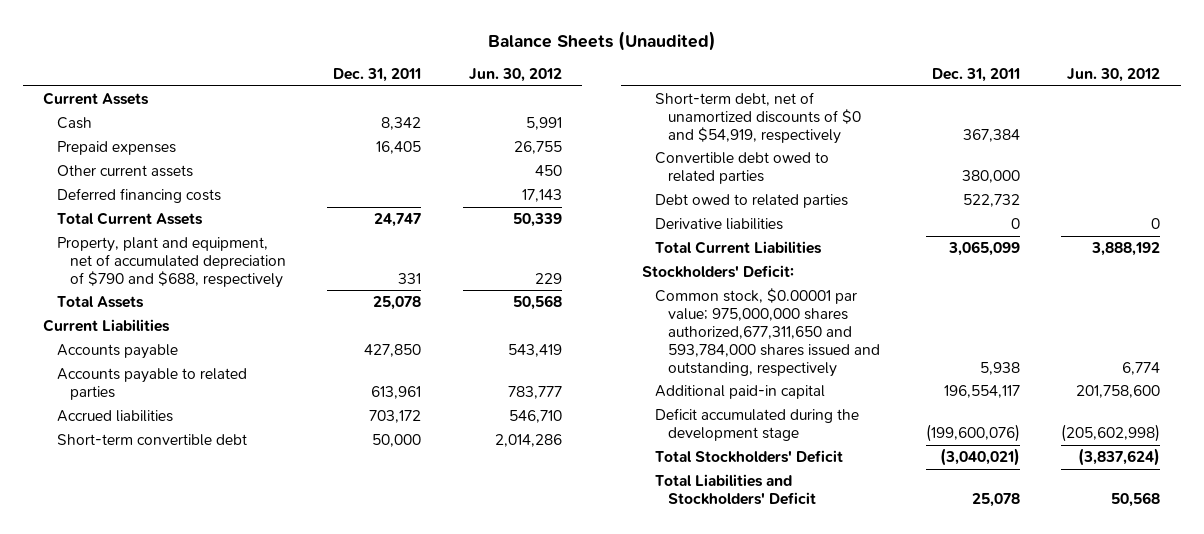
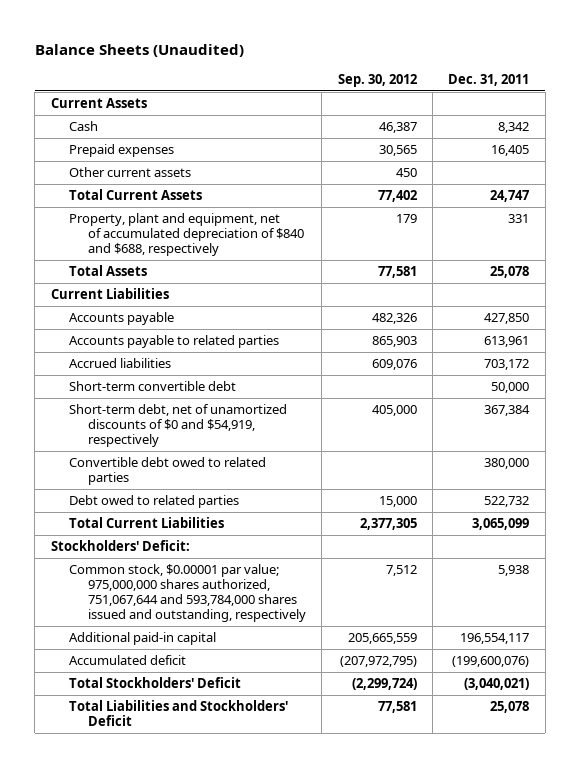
[468,68,562,83] Jun. 30, 2012 -> none
none -> [337,73,417,87] Sep. 30, 2012
[56,188,221,204] Deferred financing costs -> none
[56,237,286,288] Property, plant and equipment, net of accumulated depreciation of $790 and $688, respectively -> [69,213,304,257] Property, plant and equipment, net of accumulated depreciation of $840 and $688, respectively
[654,218,783,231] Derivative liabilities -> none
[654,288,880,377] Common stock, $0.00001 par value; 975,000,000 shares authorized,677,311,650 and 593,784,000 shares issued and outstanding, respectively -> [69,564,306,623] Common stock, $0.00001 par value; 975,000,000 shares authorized, 751,067,644 and 593,784,000 shares issued and outstanding, respectively
[654,408,859,441] Deficit accumulated during the development stage -> [69,655,187,666] Accumulated deficit

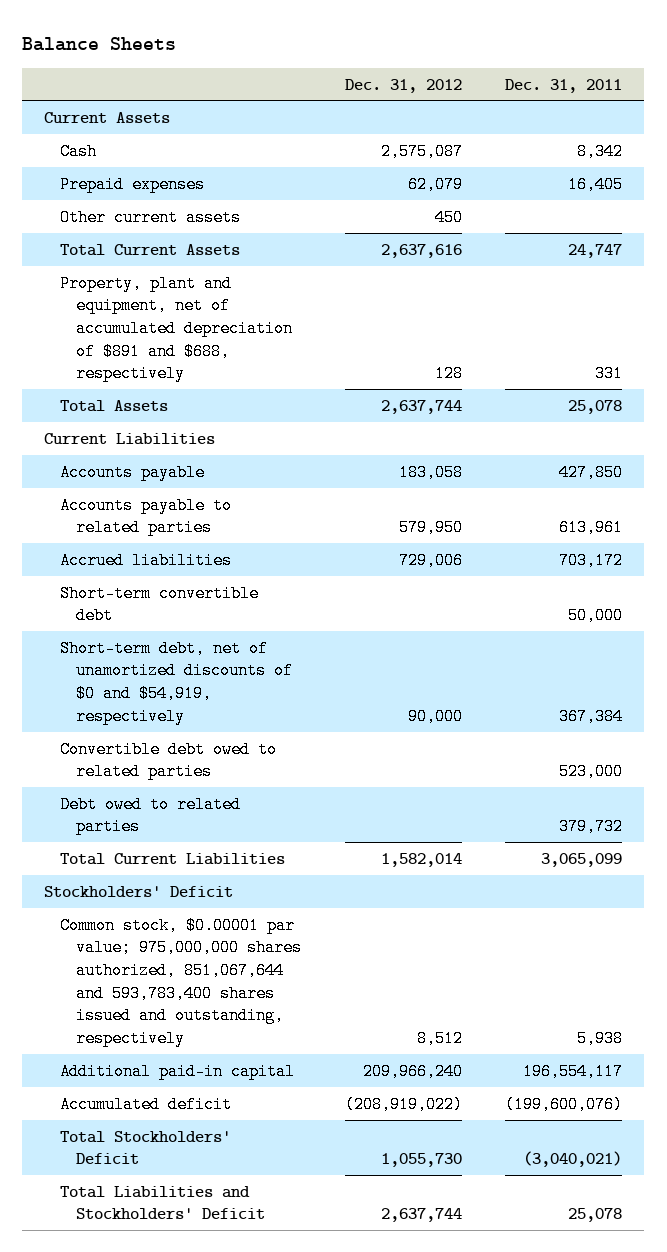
[34,43,244,57] Balance Sheets (Unaudited) -> [22,36,177,51] Balance Sheets
[337,73,417,87] Sep. 30, 2012 -> none
none -> [344,78,462,93] Dec. 31, 2012
[69,213,304,257] Property, plant and equipment, net of accumulated depreciation of $840 and $688, respectively -> [60,274,294,383] Property, plant and equipment, net of accumulated depreciation of $891 and $688, respectively
[484,458,530,470] 380,000 -> [559,763,624,781] 523,000
[484,496,530,508] 522,732 -> [559,818,624,836] 379,732
[50,540,190,552] Stockholders' Deficit: -> [44,885,234,897] Stockholders' Deficit
[69,564,306,623] Common stock, $0.00001 par value; 975,000,000 shares authorized, 751,067,644 and 593,784,000 shares issued and outstanding, respectively -> [60,916,303,1048] Common stock, $0.00001 par value; 975,000,000 shares authorized, 851,067,644 and 593,783,400 shares issued and outstanding, respectively

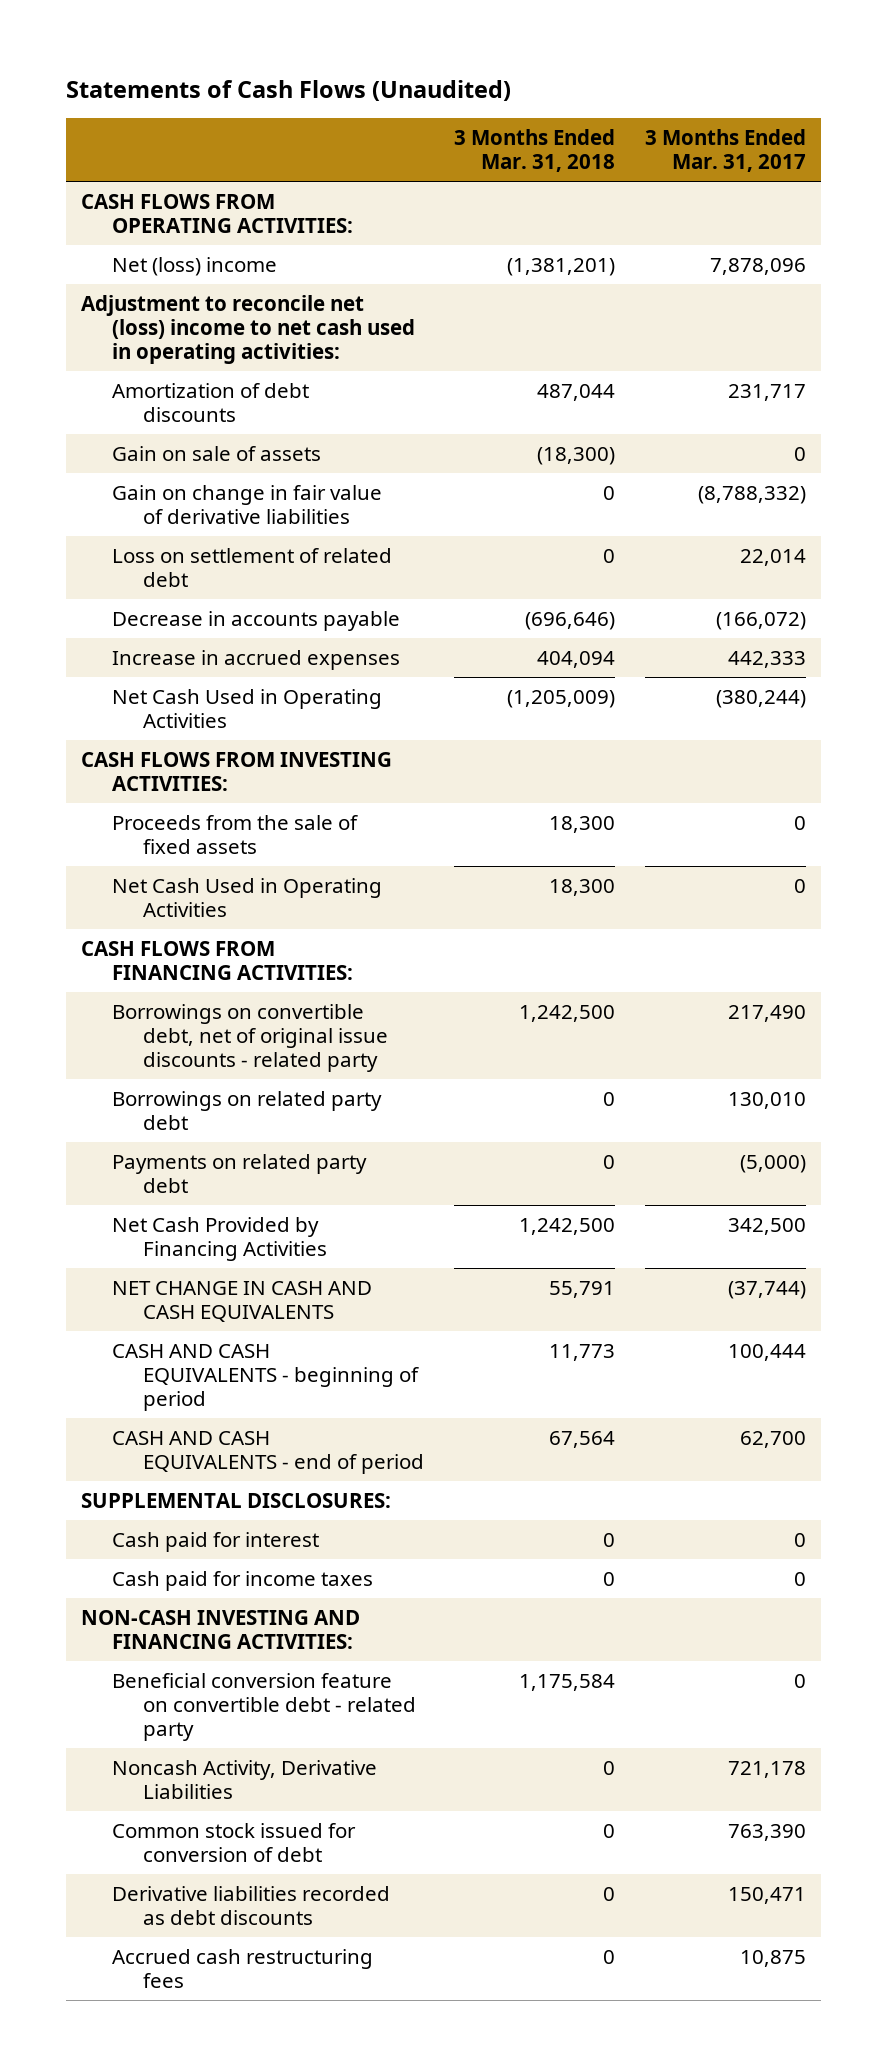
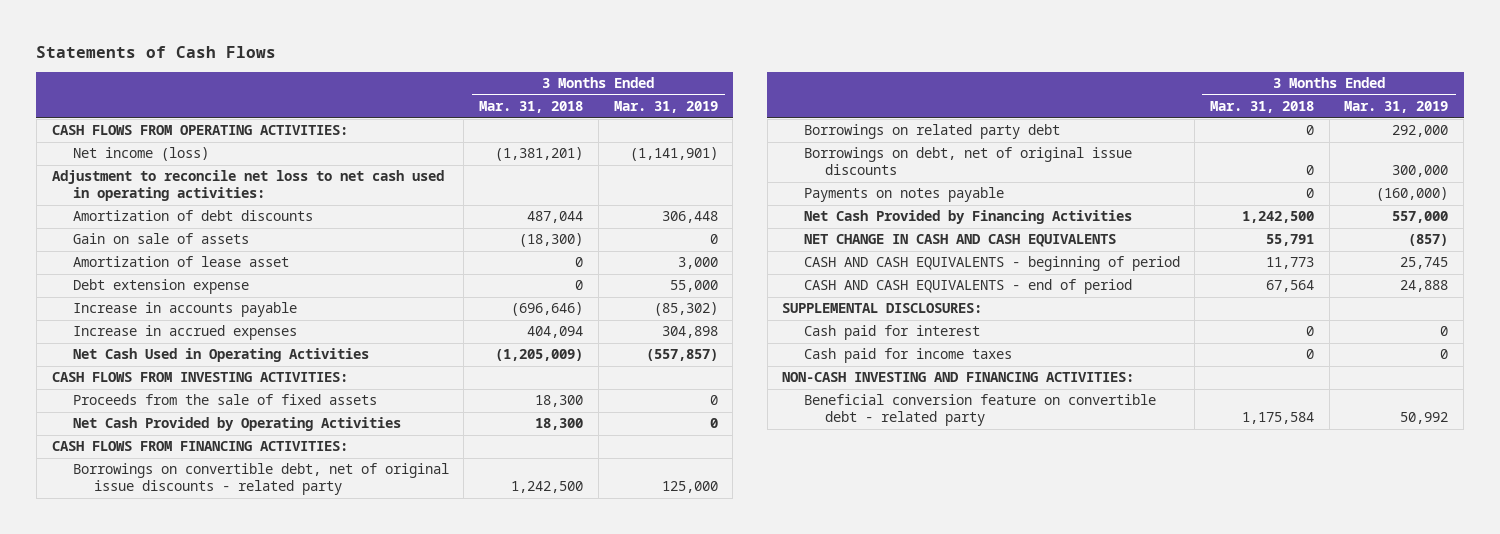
[66,79,512,101] Statements of Cash Flows (Unaudited) -> [36,45,277,58] Statements of Cash Flows
[645,128,807,172] 3 Months Ended Mar. 31, 2017 -> none
none -> [613,101,718,114] Mar. 31, 2019
[112,256,278,276] Net (loss) income -> [72,147,209,162] Net income (loss)
[81,294,416,364] Adjustment to reconcile net (loss) income to net cash used in operating activities: -> [51,170,444,202] Adjustment to reconcile net loss to net cash used in operating activities:
[112,484,383,524] Gain on change in fair value of derivative liabilities -> none
[112,547,393,587] Loss on settlement of related debt -> none
none -> [72,256,289,268] Amortization of lease asset
none -> [72,279,249,295] Debt extension expense
[112,610,401,631] Decrease in accounts payable -> [72,302,297,318] Increase in accounts payable
[112,877,383,917] Net Cash Used in Operating Activities -> [72,417,401,432] Net Cash Provided by Operating Activities
[112,1153,368,1193] Payments on related party debt -> none
none -> [803,147,1132,176] Borrowings on debt, net of original issue discounts
none -> [803,187,1004,203] Payments on notes payable
[112,1759,378,1799] Noncash Activity, Derivative Liabilities -> none
[112,1822,357,1862] Common stock issued for conversion of debt -> none
[112,1885,391,1925] Derivative liabilities recorded as debt discounts -> none
[112,1948,374,1988] Accrued cash restructuring fees -> none

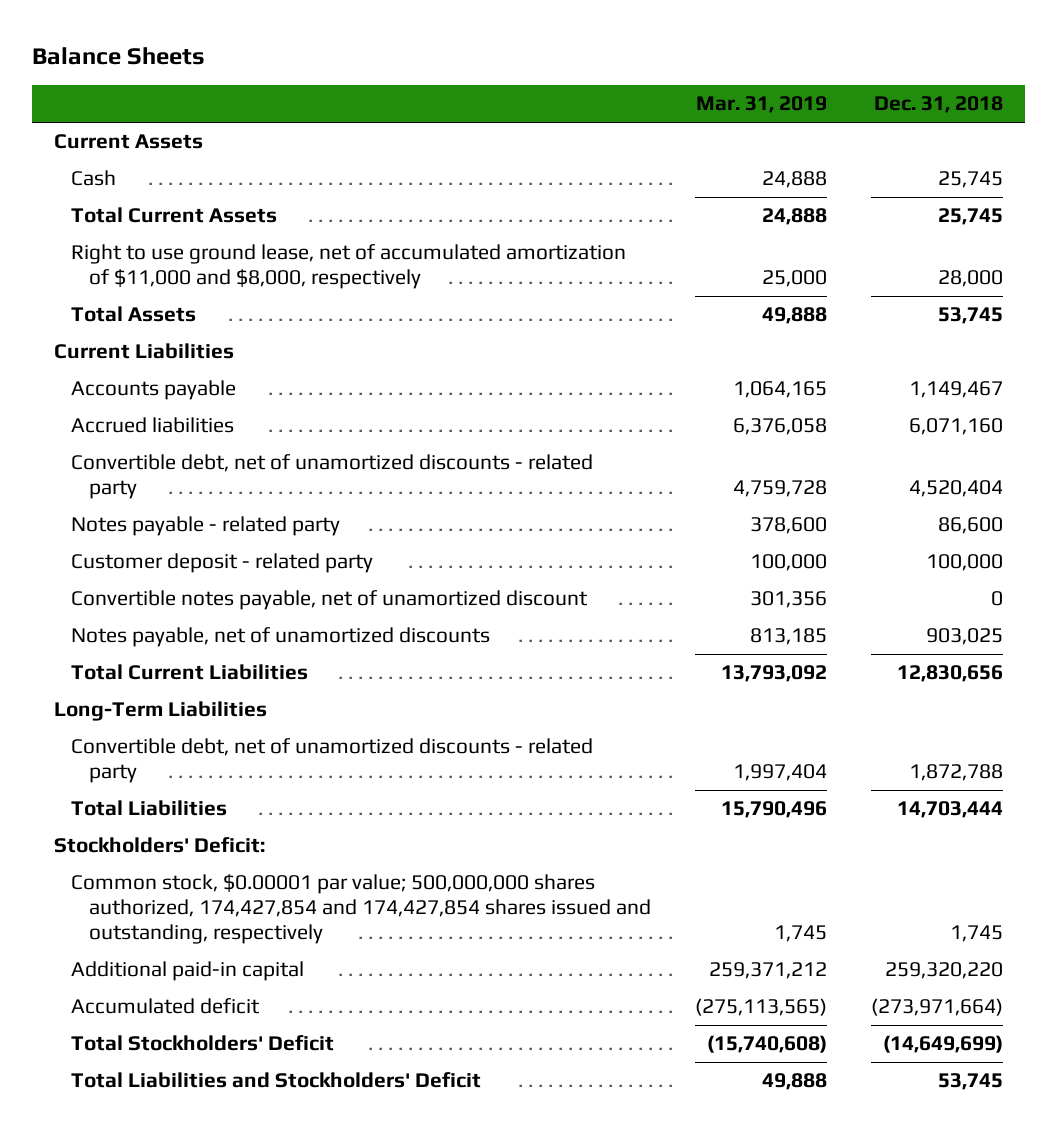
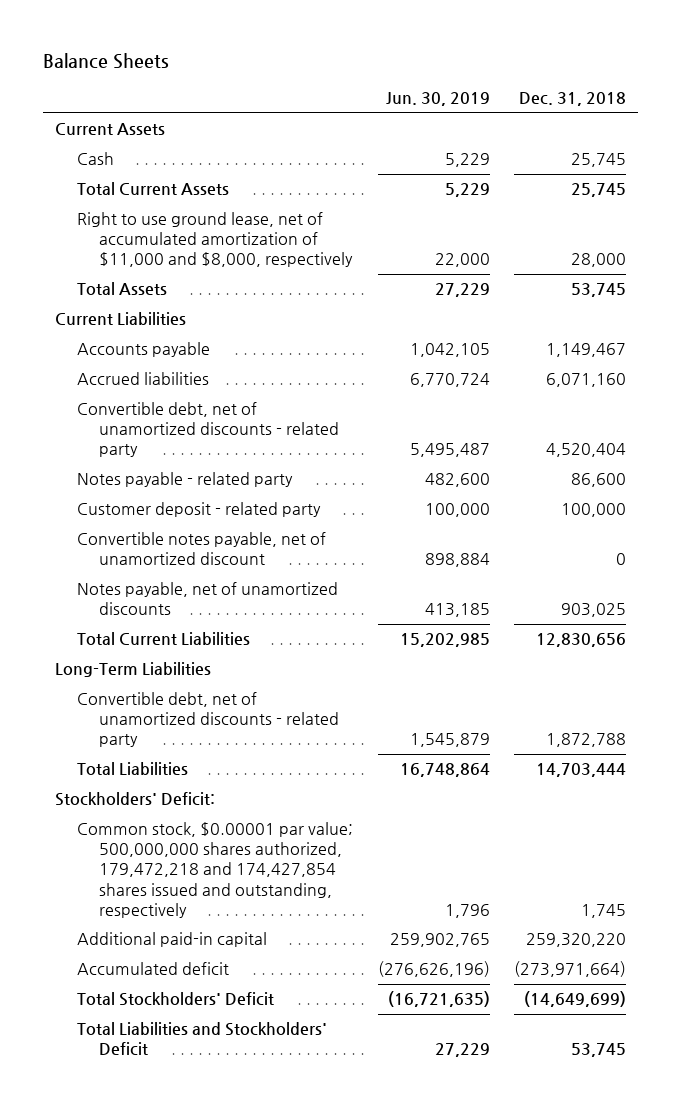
[695,96,827,114] Mar. 31, 2019 -> none
none -> [385,92,490,107] Jun. 30, 2019
[71,874,652,944] Common stock, $0.00001 par value; 500,000,000 shares authorized, 174,427,854 and 174,427,854 shares issued and outstanding, respectively -> [77,822,354,918] Common stock, $0.00001 par value; 500,000,000 shares authorized, 179,472,218 and 174,427,854 shares issued and outstanding, respectively

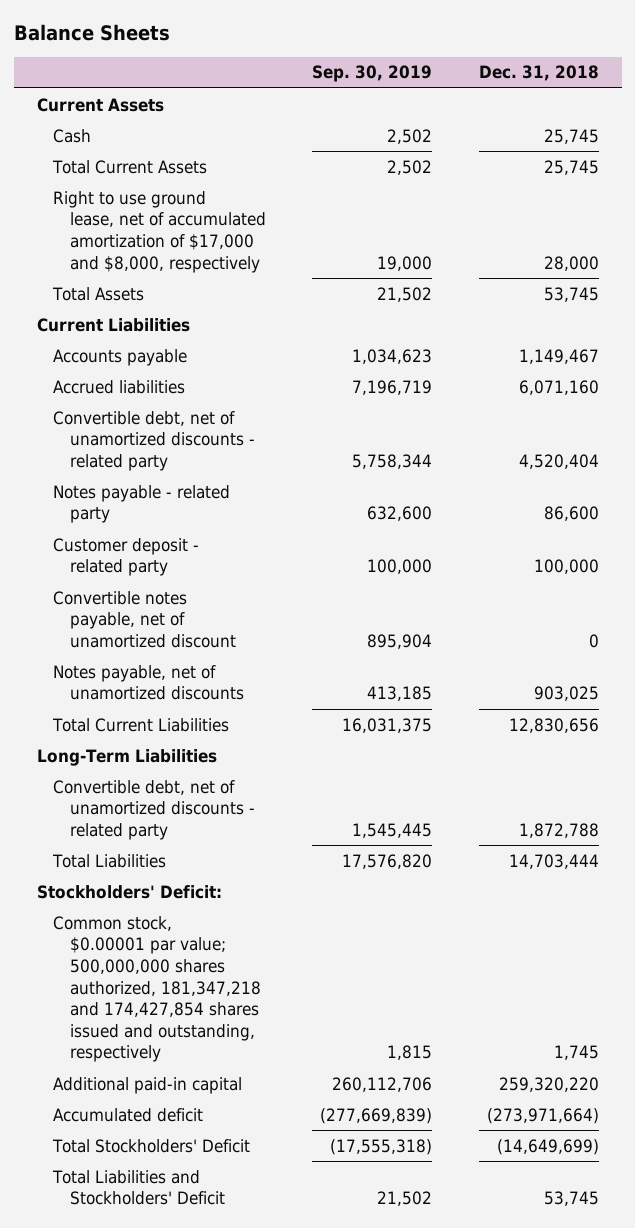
[385,92,490,107] Jun. 30, 2019 -> none
none -> [312,65,433,83] Sep. 30, 2019
[77,212,354,268] Right to use ground lease, net of accumulated amortization of $11,000 and $8,000, respectively -> [53,190,266,273] Right to use ground lease, net of accumulated amortization of $17,000 and $8,000, respectively
[77,822,354,918] Common stock, $0.00001 par value; 500,000,000 shares authorized, 179,472,218 and 174,427,854 shares issued and outstanding, respectively -> [53,915,261,1063] Common stock, $0.00001 par value; 500,000,000 shares authorized, 181,347,218 and 174,427,854 shares issued and outstanding, respectively

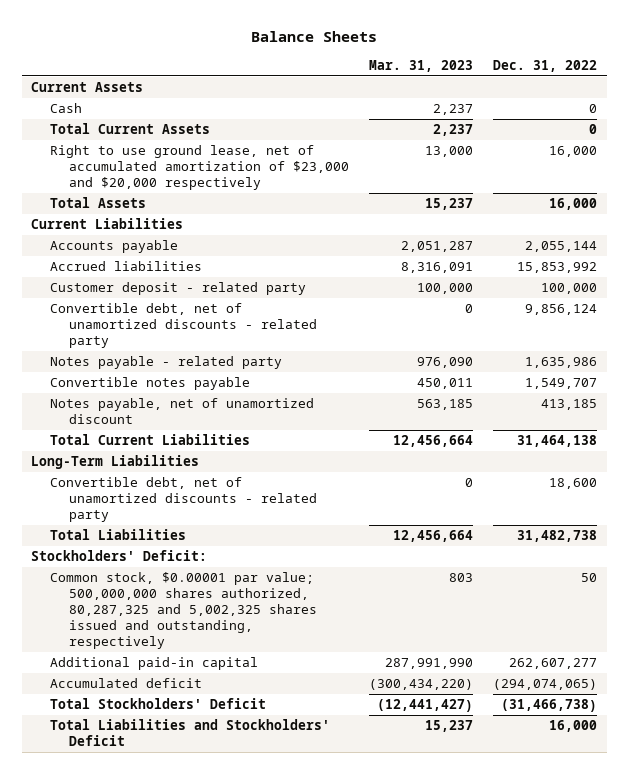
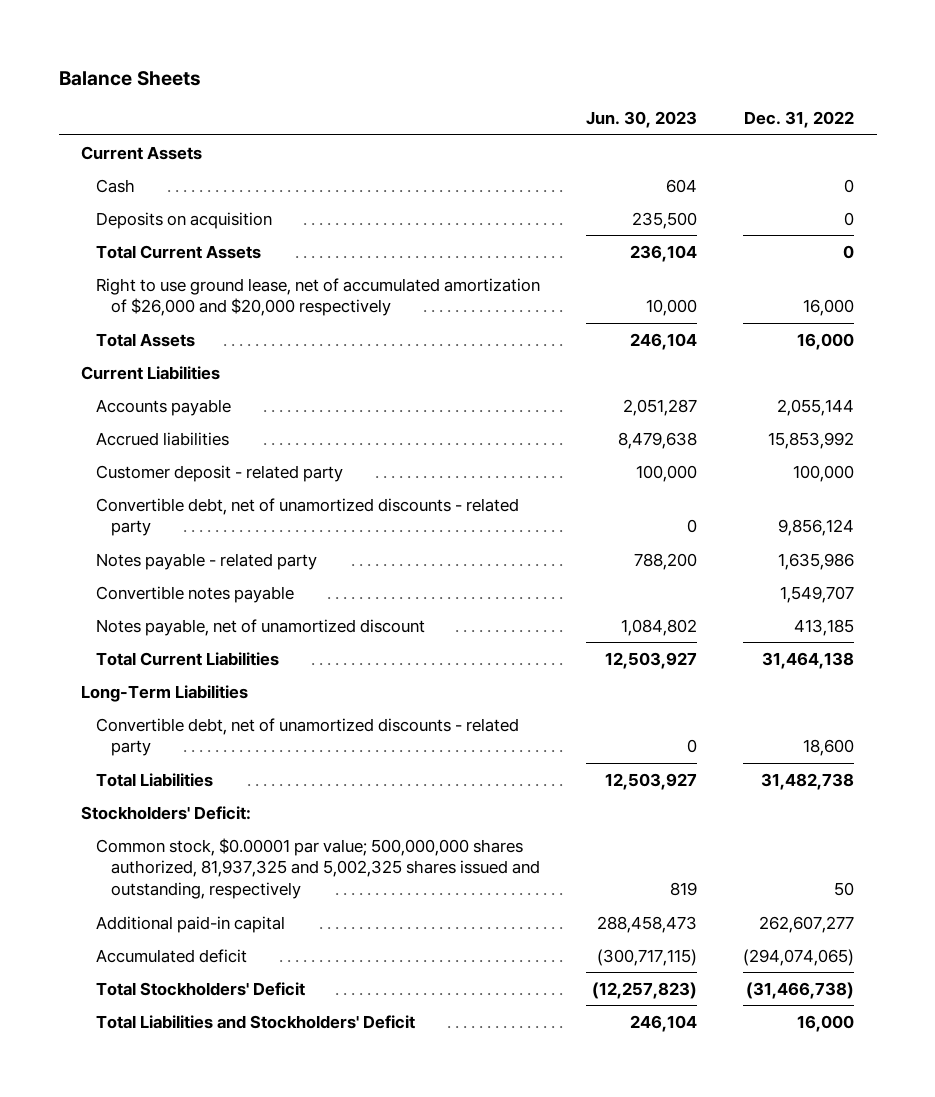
[368,59,473,72] Mar. 31, 2023 -> none
none -> [585,111,697,129] Jun. 30, 2023
none -> [96,211,273,229] Deposits on acquisition
[50,145,350,191] Right to use ground lease, net of accumulated amortization of $23,000 and $20,000 respectively -> [96,277,541,317] Right to use ground lease, net of accumulated amortization of $26,000 and $20,000 respectively
[50,572,318,650] Common stock, $0.00001 par value; 500,000,000 shares authorized, 80,287,325 and 5,002,325 shares issued and outstanding, respectively -> [96,837,540,899] Common stock, $0.00001 par value; 500,000,000 shares authorized, 81,937,325 and 5,002,325 shares issued and outstanding, respectively

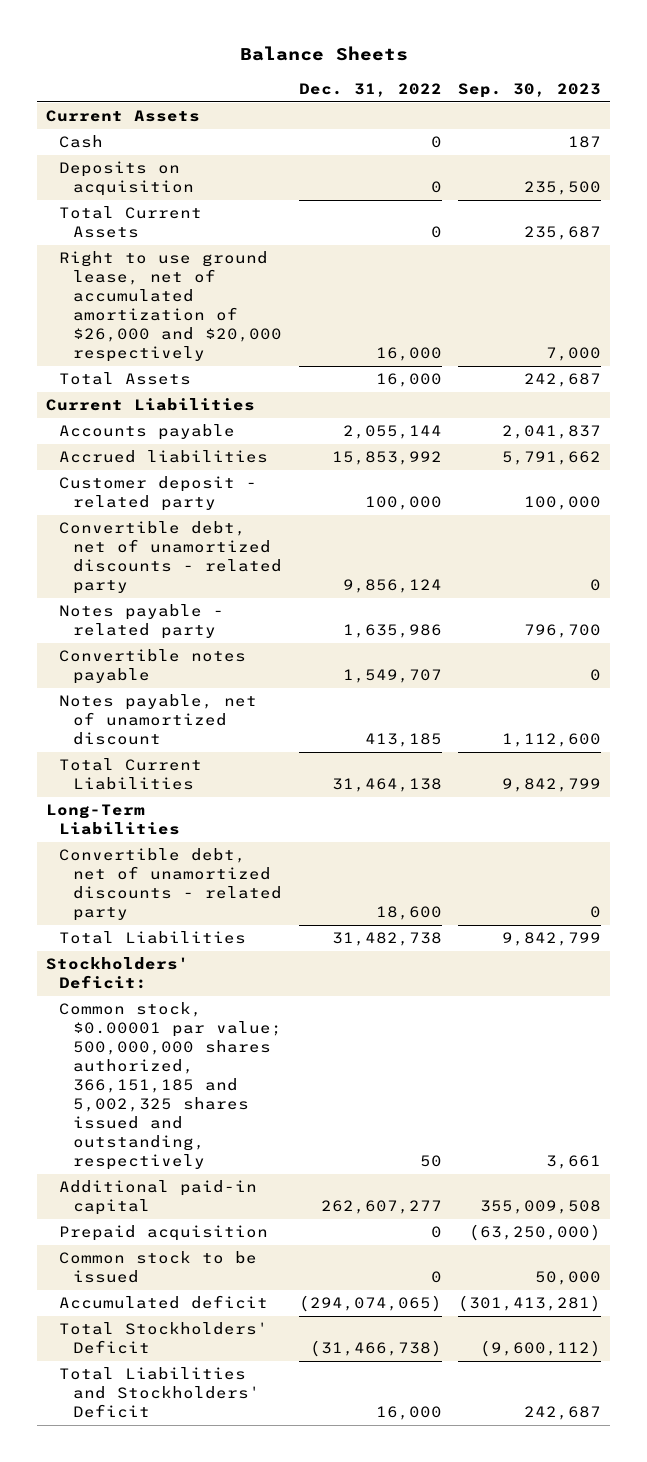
[585,111,697,129] Jun. 30, 2023 -> none
none -> [458,82,602,98] Sep. 30, 2023
[96,837,540,899] Common stock, $0.00001 par value; 500,000,000 shares authorized, 81,937,325 and 5,002,325 shares issued and outstanding, respectively -> [59,1002,283,1170] Common stock, $0.00001 par value; 500,000,000 shares authorized, 366,151,185 and 5,002,325 shares issued and outstanding, respectively
none -> [59,1225,269,1242] Prepaid acquisition
none -> [59,1251,258,1284] Common stock to be issued

